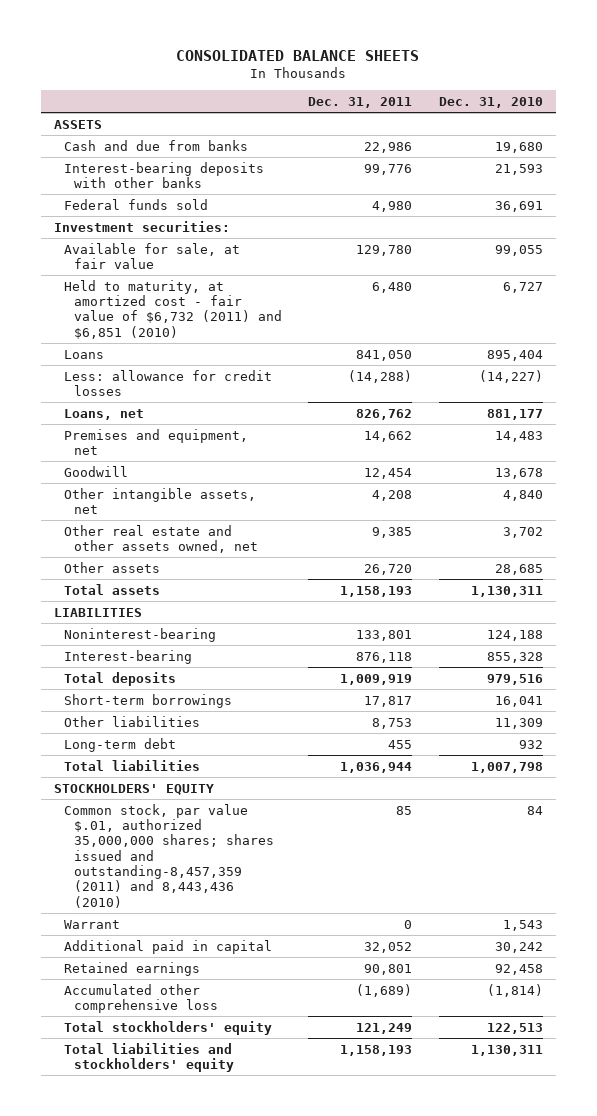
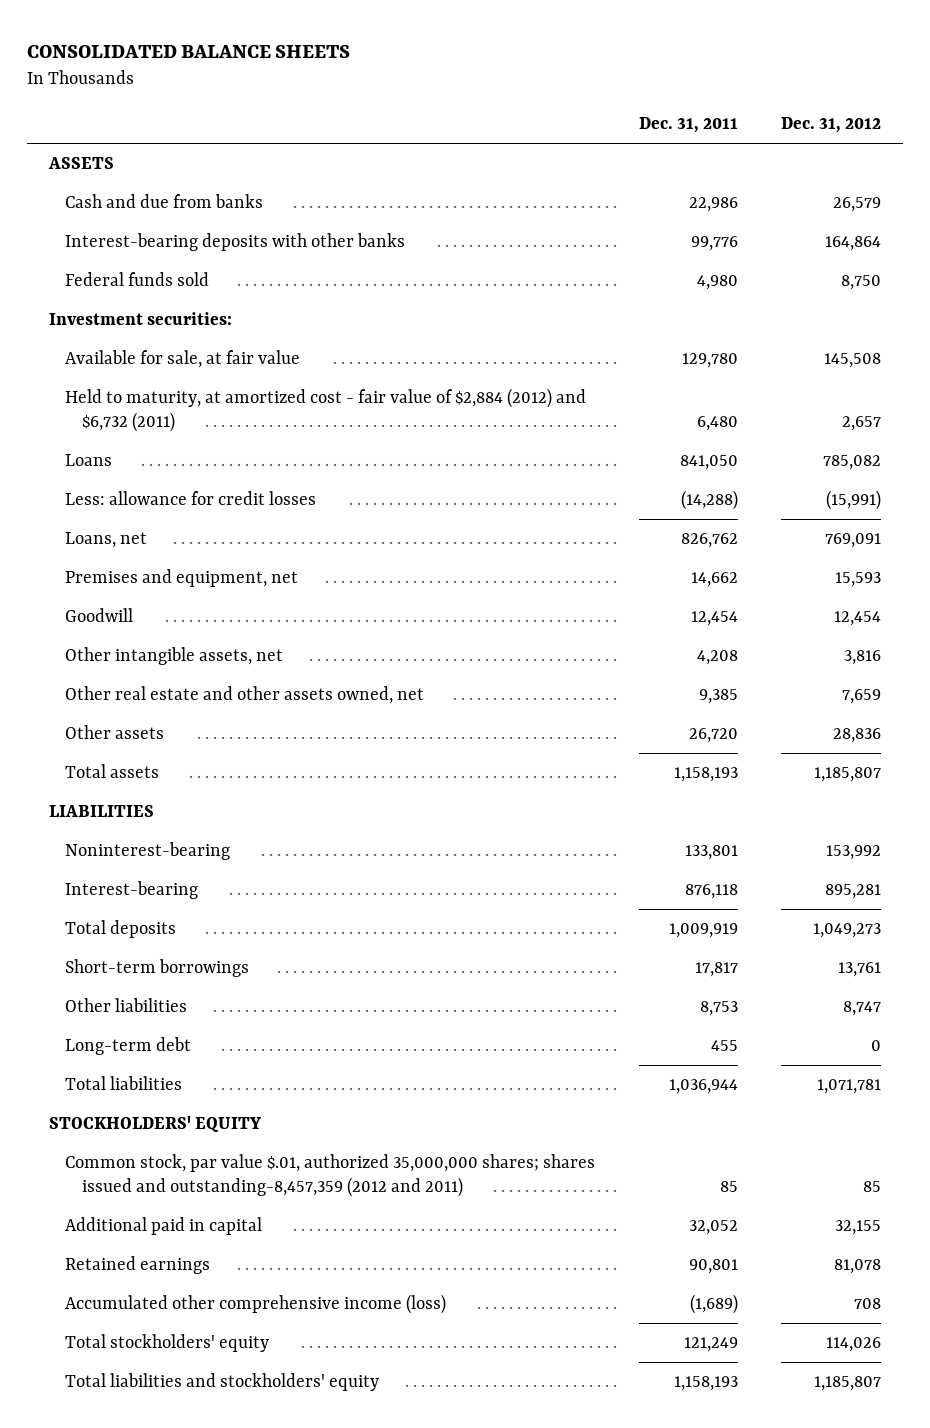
[438,96,543,108] Dec. 31, 2010 -> none
none -> [781,117,882,134] Dec. 31, 2012
[64,279,283,339] Held to maturity, at amortized cost - fair value of $6,732 (2011) and $6,851 (2010) -> [65,388,587,433] Held to maturity, at amortized cost - fair value of $2,884 (2012) and $6,732 (2011)
[64,919,121,929] Warrant -> none
[64,803,275,908] Common stock, par value $.01, authorized 35,000,000 shares; shares issued and outstanding-8,457,359 (2011) and 8,443,436 (2010) -> [65,1154,596,1198] Common stock, par value $.01, authorized 35,000,000 shares; shares issued and outstanding-8,457,359 (2012 and 2011)
[64,983,219,1013] Accumulated other comprehensive loss -> [65,1294,447,1315] Accumulated other comprehensive income (loss)

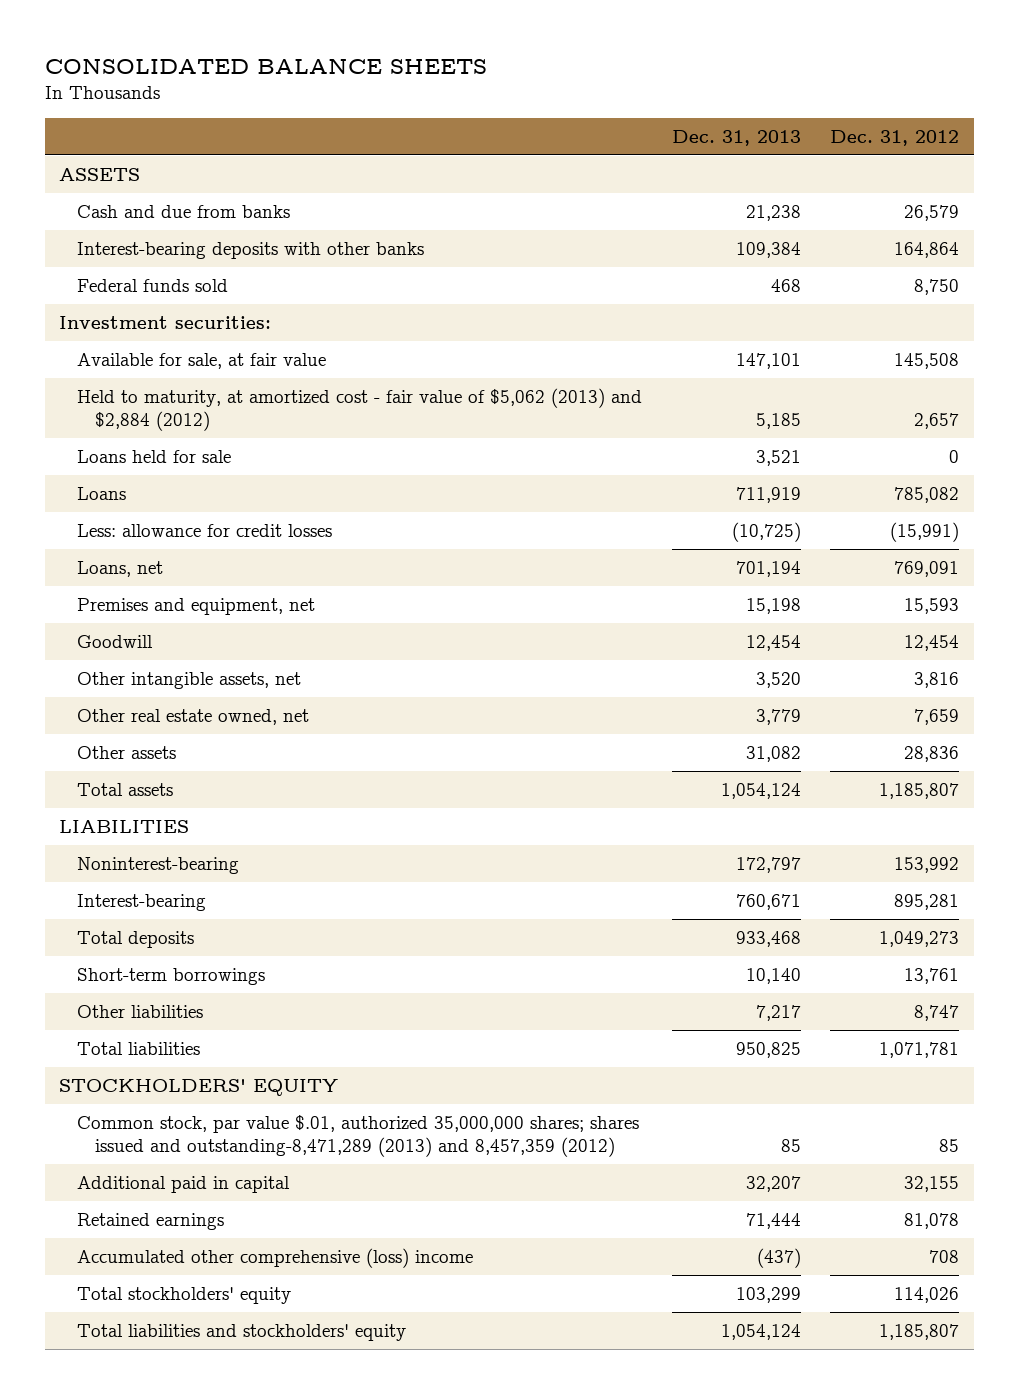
[638,117,738,134] Dec. 31, 2011 -> none
none -> [671,129,801,146] Dec. 31, 2013
[65,388,587,433] Held to maturity, at amortized cost - fair value of $2,884 (2012) and $6,732 (2011) -> [77,388,643,432] Held to maturity, at amortized cost - fair value of $5,062 (2013) and $2,884 (2012)
none -> [77,450,232,464] Loans held for sale
[65,686,425,705] Other real estate and other assets owned, net -> [77,709,310,726] Other real estate owned, net
[65,1037,192,1056] Long-term debt -> none
[65,1154,596,1198] Common stock, par value $.01, authorized 35,000,000 shares; shares issued and outstanding-8,457,359 (2012 and 2011) -> [77,1115,640,1158] Common stock, par value $.01, authorized 35,000,000 shares; shares issued and outstanding-8,471,289 (2013) and 8,457,359 (2012)
[65,1294,447,1315] Accumulated other comprehensive income (loss) -> [77,1248,474,1269] Accumulated other comprehensive (loss) income

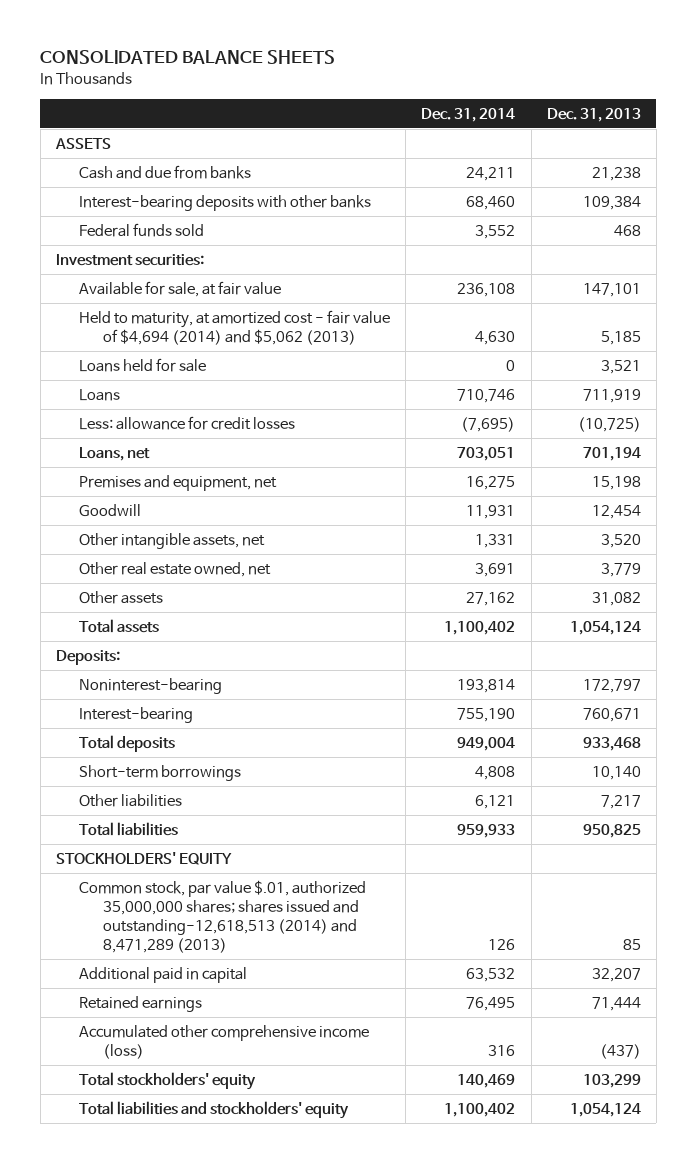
[830,129,960,146] Dec. 31, 2012 -> none
none -> [421,107,516,122] Dec. 31, 2014
[77,388,643,432] Held to maturity, at amortized cost - fair value of $5,062 (2013) and $2,884 (2012) -> [79,309,391,345] Held to maturity, at amortized cost - fair value of $4,694 (2014) and $5,062 (2013)
[59,820,190,834] LIABILITIES -> none
none -> [55,649,120,665] Deposits:
[77,1115,640,1158] Common stock, par value $.01, authorized 35,000,000 shares; shares issued and outstanding-8,471,289 (2013) and 8,457,359 (2012) -> [79,879,367,954] Common stock, par value $.01, authorized 35,000,000 shares; shares issued and outstanding-12,618,513 (2014) and 8,471,289 (2013)
[77,1248,474,1269] Accumulated other comprehensive (loss) income -> [79,1024,370,1059] Accumulated other comprehensive income (loss)

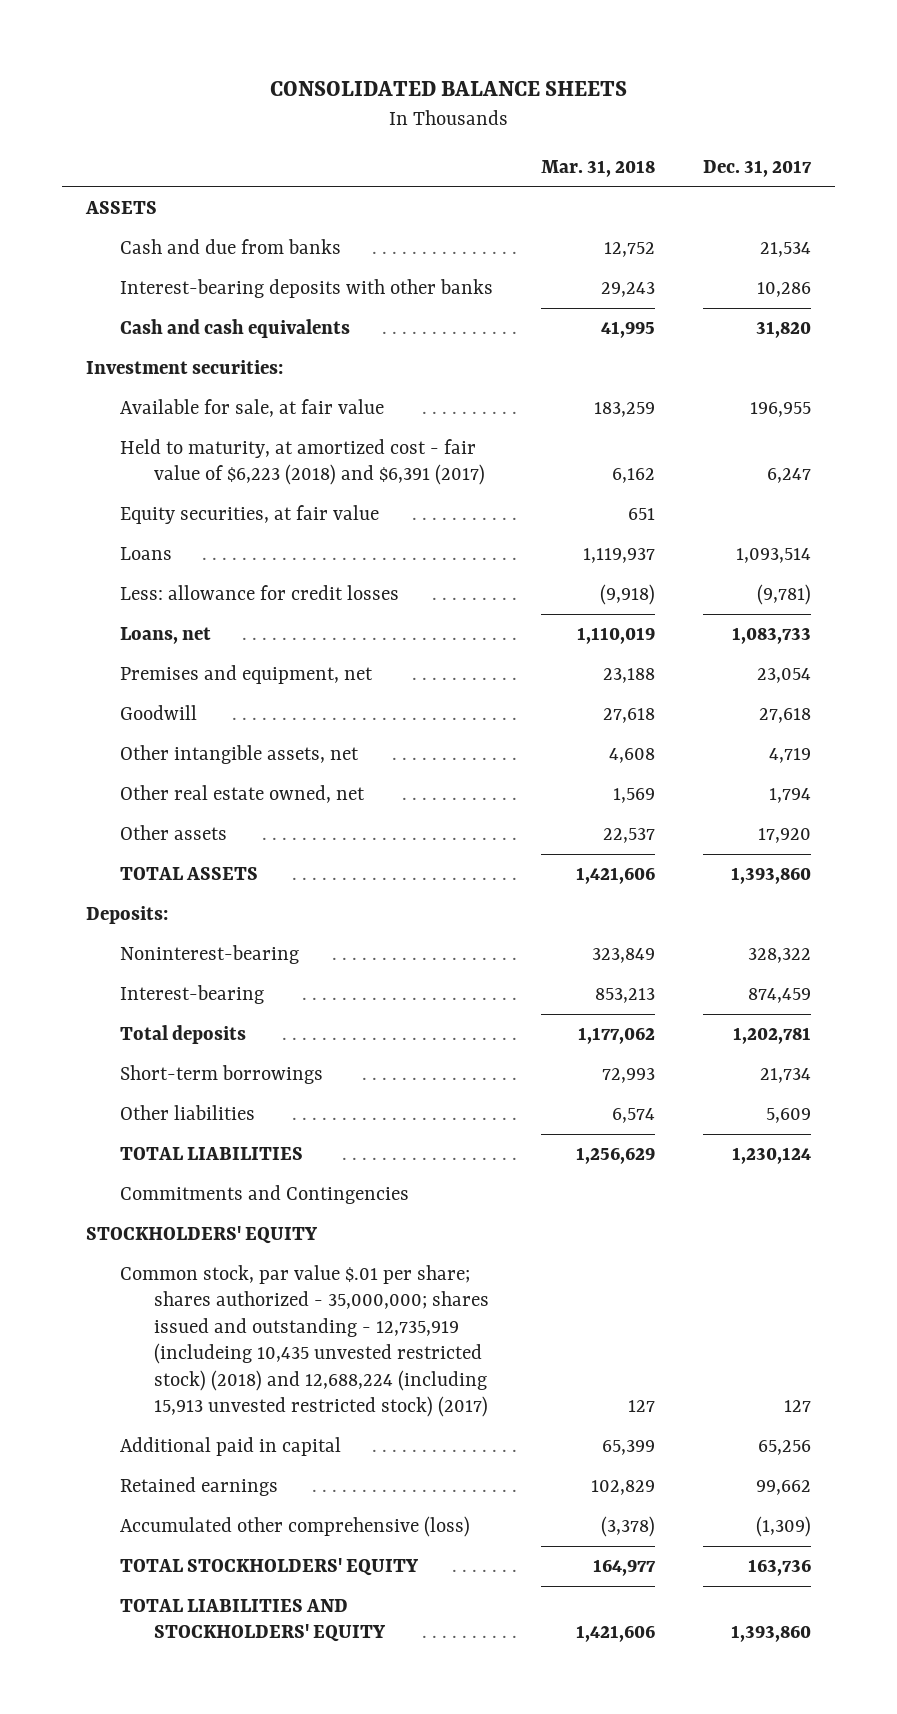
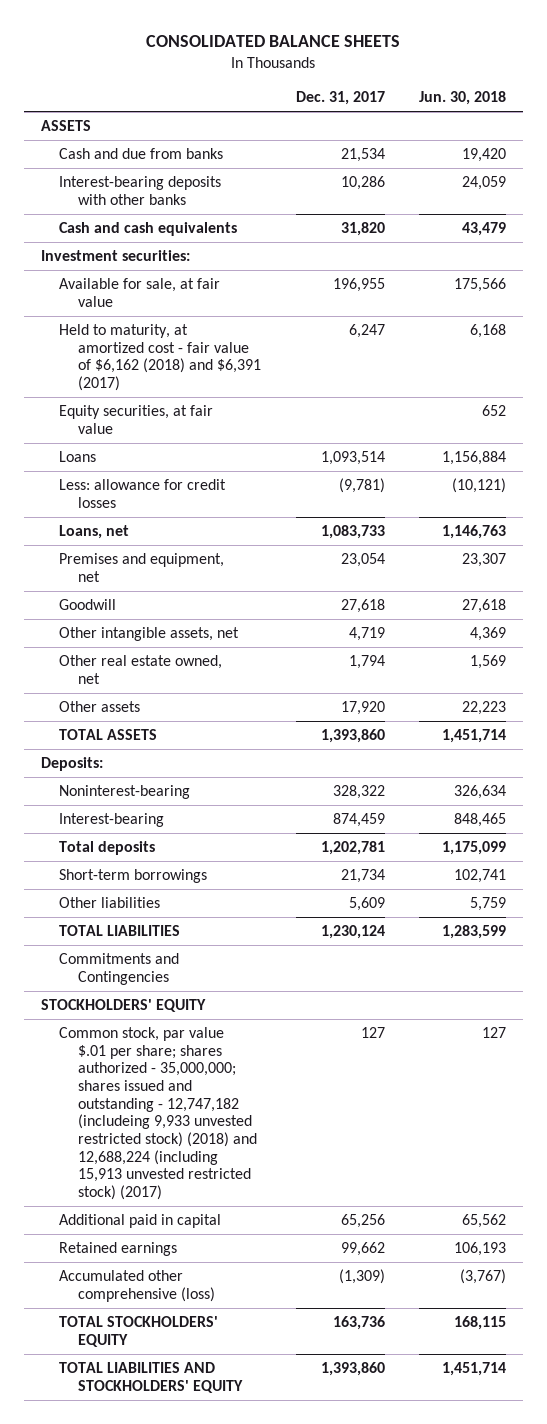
[540,160,655,178] Mar. 31, 2018 -> none
none -> [419,91,507,106] Jun. 30, 2018
[119,439,485,486] Held to maturity, at amortized cost - fair value of $6,223 (2018) and $6,391 (2017) -> [59,323,262,391] Held to maturity, at amortized cost - fair value of $6,162 (2018) and $6,391 (2017)
[119,1265,489,1417] Common stock, par value $.01 per share; shares authorized - 35,000,000; shares issued and outstanding - 12,735,919 (includeing 10,435 unvested restricted stock) (2018) and 12,688,224 (including 15,913 unvested restricted stock) (2017) -> [59,1026,258,1200] Common stock, par value $.01 per share; shares authorized - 35,000,000; shares issued and outstanding - 12,747,182 (includeing 9,933 unvested restricted stock) (2018) and 12,688,224 (including 15,913 unvested restricted stock) (2017)

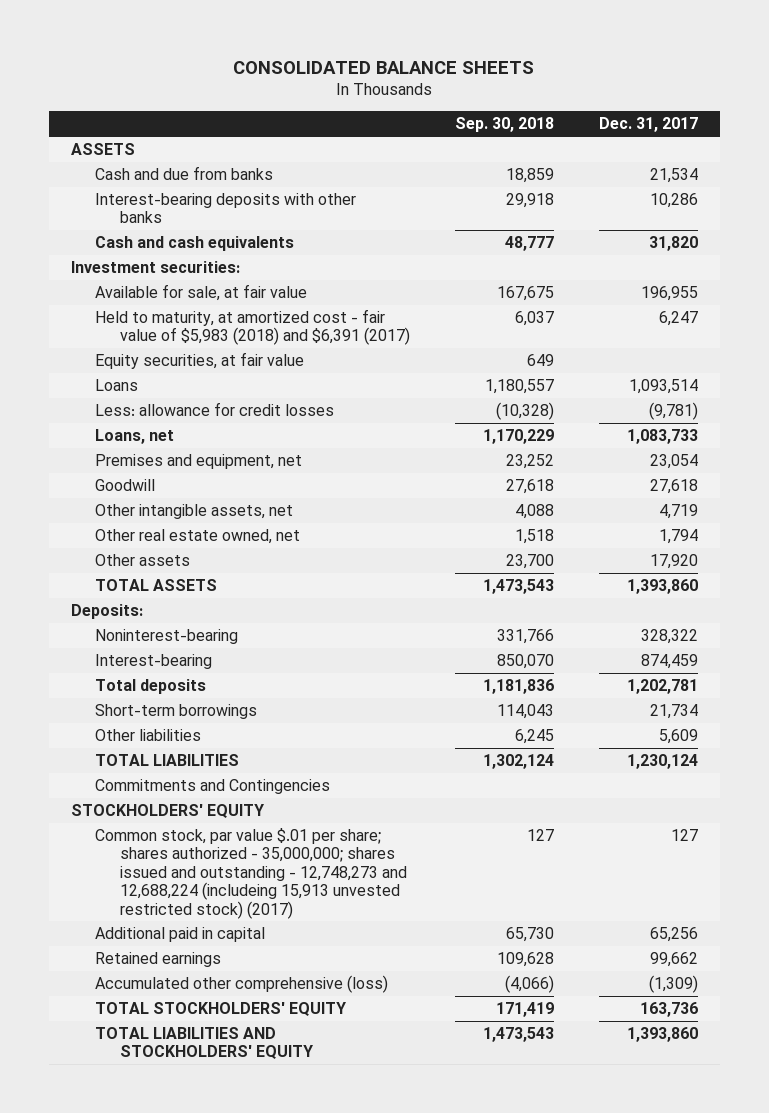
[419,91,507,106] Jun. 30, 2018 -> none
none -> [454,117,554,133] Sep. 30, 2018
[59,323,262,391] Held to maturity, at amortized cost - fair value of $6,162 (2018) and $6,391 (2017) -> [95,309,410,346] Held to maturity, at amortized cost - fair value of $5,983 (2018) and $6,391 (2017)
[59,1026,258,1200] Common stock, par value $.01 per share; shares authorized - 35,000,000; shares issued and outstanding - 12,747,182 (includeing 9,933 unvested restricted stock) (2018) and 12,688,224 (including 15,913 unvested restricted stock) (2017) -> [95,828,407,919] Common stock, par value $.01 per share; shares authorized - 35,000,000; shares issued and outstanding - 12,748,273 and 12,688,224 (includeing 15,913 unvested restricted stock) (2017)

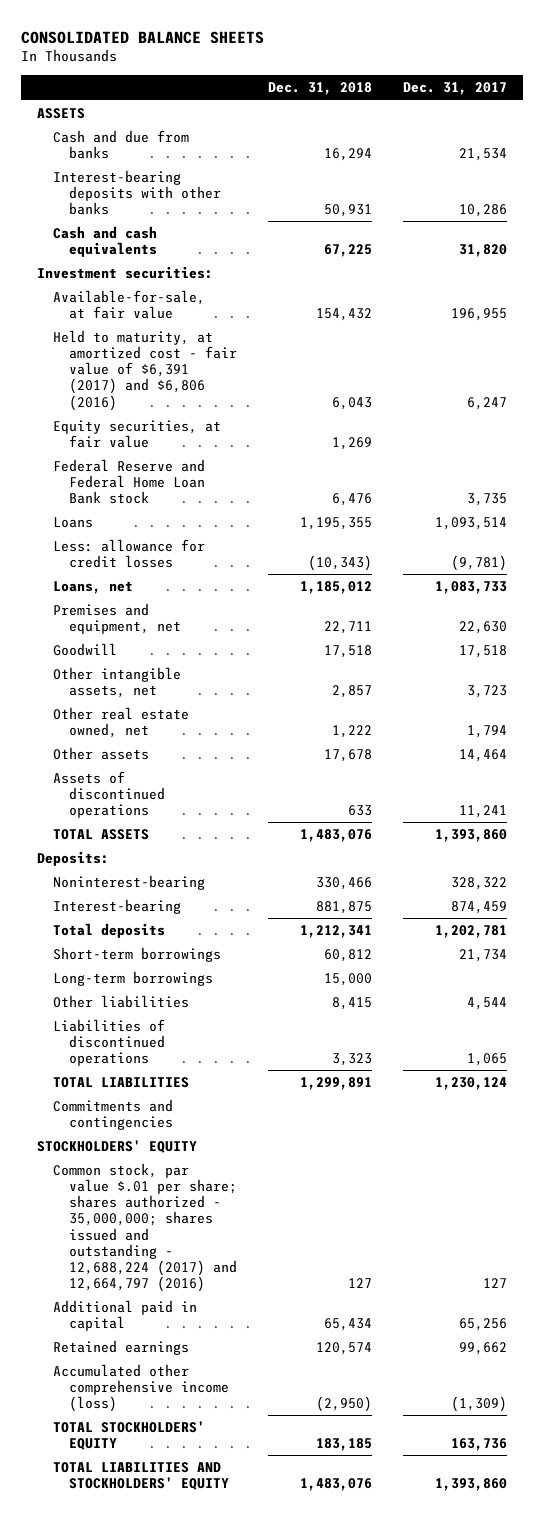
[454,117,554,133] Sep. 30, 2018 -> none
none -> [268,82,373,96] Dec. 31, 2018
[95,284,308,302] Available for sale, at fair value -> [52,289,205,320] Available-for-sale, at fair value
[95,309,410,346] Held to maturity, at amortized cost - fair value of $5,983 (2018) and $6,391 (2017) -> [52,329,237,411] Held to maturity, at amortized cost - fair value of $6,391 (2017) and $6,806 (2016)
none -> [52,458,205,505] Federal Reserve and Federal Home Loan Bank stock
[649,454,698,470] 23,054 -> [459,621,508,635] 22,630
[649,479,698,495] 27,618 -> [459,644,508,658] 17,518
[658,504,698,520] 4,719 -> [467,685,508,699] 3,723
[649,554,698,570] 17,920 -> [459,748,508,762] 14,464
none -> [52,770,165,819] Assets of discontinued operations
none -> [52,970,213,986] Long-term borrowings
[658,729,698,745] 5,609 -> [467,996,508,1010] 4,544
none -> [52,1018,165,1067] Liabilities of discontinued operations
[95,779,331,795] Commitments and Contingencies -> [52,1098,173,1131] Commitments and contingencies
[95,828,407,919] Common stock, par value $.01 per share; shares authorized - 35,000,000; shares issued and outstanding - 12,748,273 and 12,688,224 (includeing 15,913 unvested restricted stock) (2017) -> [52,1162,237,1293] Common stock, par value $.01 per share; shares authorized - 35,000,000; shares issued and outstanding - 12,688,224 (2017) and 12,664,797 (2016)
[95,975,389,994] Accumulated other comprehensive (loss) -> [52,1363,229,1413] Accumulated other comprehensive income (loss)

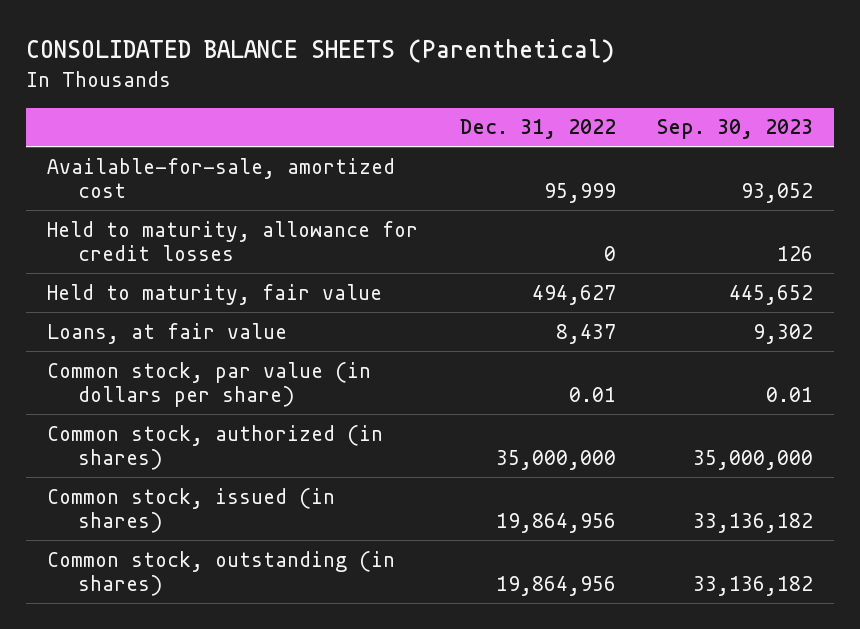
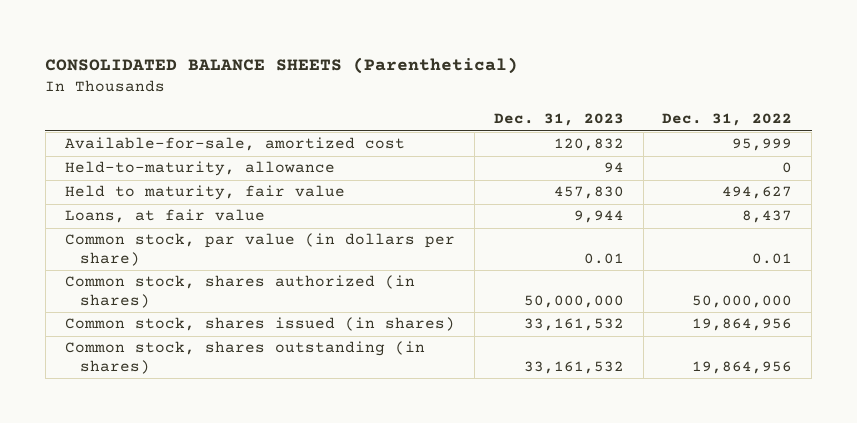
[657,119,814,140] Sep. 30, 2023 -> none
none -> [493,113,624,127] Dec. 31, 2023
[46,220,418,262] Held to maturity, allowance for credit losses -> [64,161,335,177] Held-to-maturity, allowance
[46,424,383,471] Common stock, authorized (in shares) -> [64,275,415,308] Common stock, shares authorized (in shares)
[495,450,616,471] 35,000,000 -> [692,294,793,308] 50,000,000
[46,487,335,534] Common stock, issued (in shares) -> [64,317,455,332] Common stock, shares issued (in shares)
[46,550,395,597] Common stock, outstanding (in shares) -> [64,341,425,374] Common stock, shares outstanding (in shares)

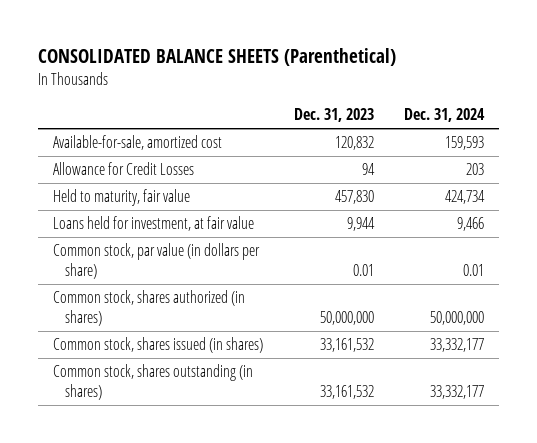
[662,113,793,127] Dec. 31, 2022 -> none
none -> [403,108,485,123] Dec. 31, 2024
[64,161,335,177] Held-to-maturity, allowance -> [53,162,195,176] Allowance for Credit Losses
[64,209,265,224] Loans, at fair value -> [53,216,255,232] Loans held for investment, at fair value

